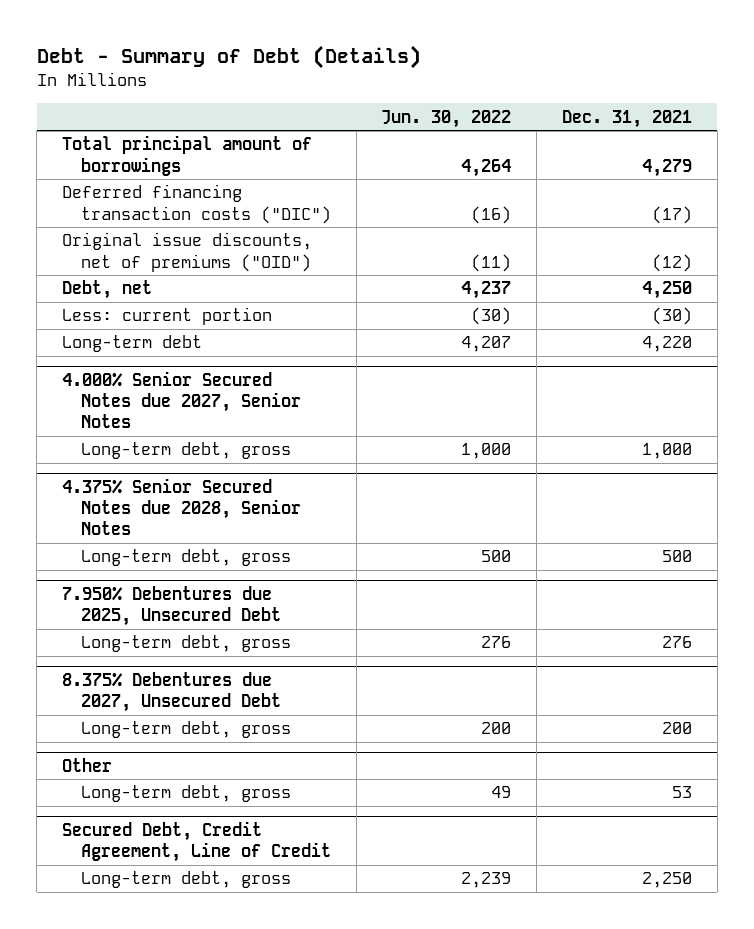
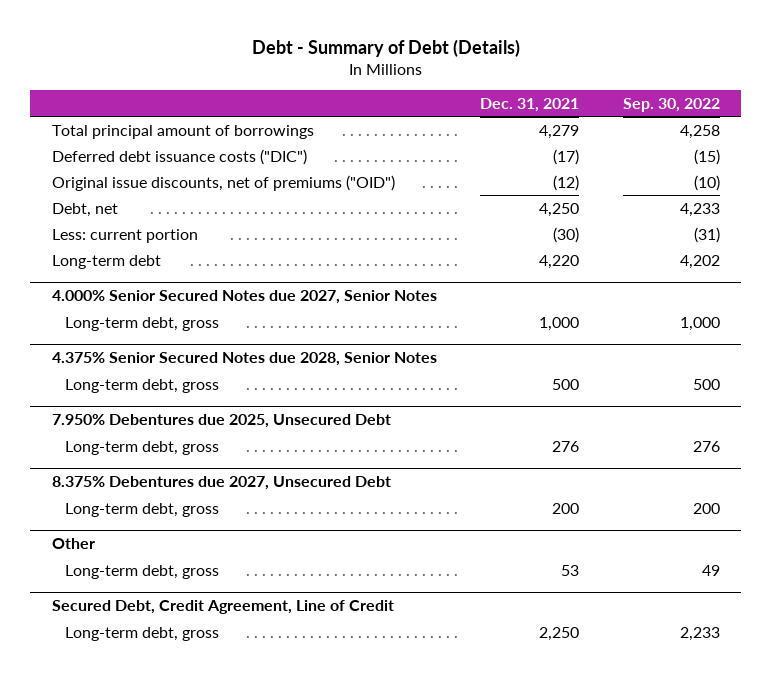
[381,109,512,128] Jun. 30, 2022 -> none
none -> [622,97,720,112] Sep. 30, 2022
[62,184,331,224] Deferred financing transaction costs ("DIC") -> [51,148,307,165] Deferred debt issuance costs ("DIC")

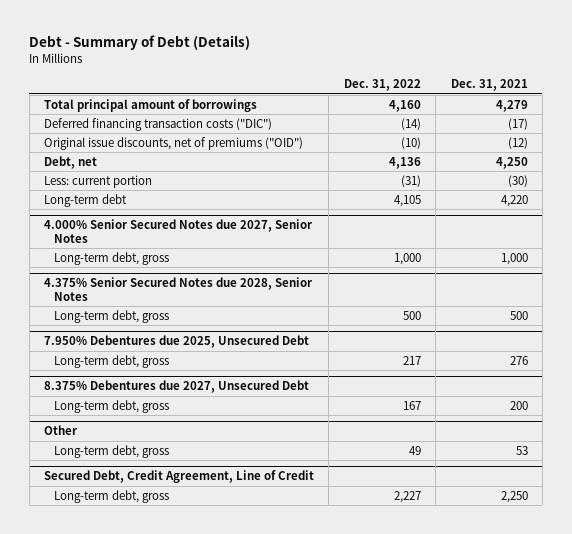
[622,97,720,112] Sep. 30, 2022 -> none
none -> [343,79,421,92] Dec. 31, 2022
[51,148,307,165] Deferred debt issuance costs ("DIC") -> [44,117,273,131] Deferred financing transaction costs ("DIC")

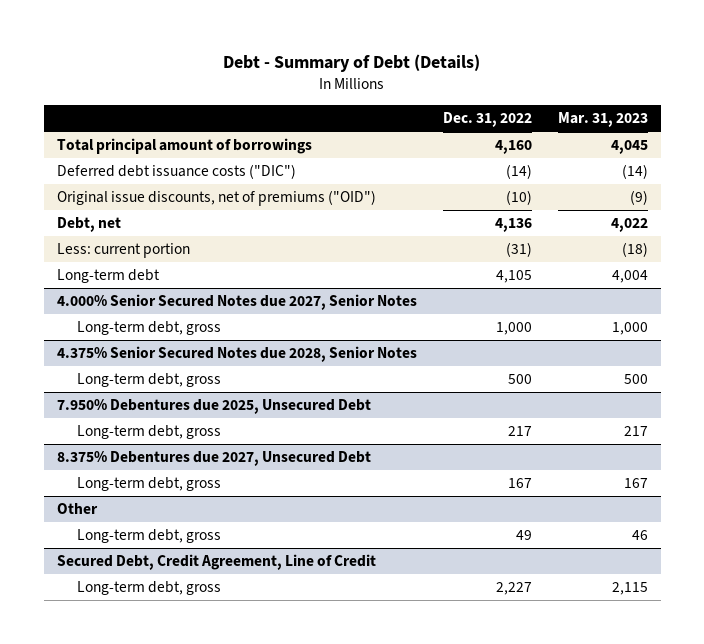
[450,79,528,92] Dec. 31, 2021 -> none
none -> [557,112,648,128] Mar. 31, 2023
[44,117,273,131] Deferred financing transaction costs ("DIC") -> [56,164,296,180] Deferred debt issuance costs ("DIC")

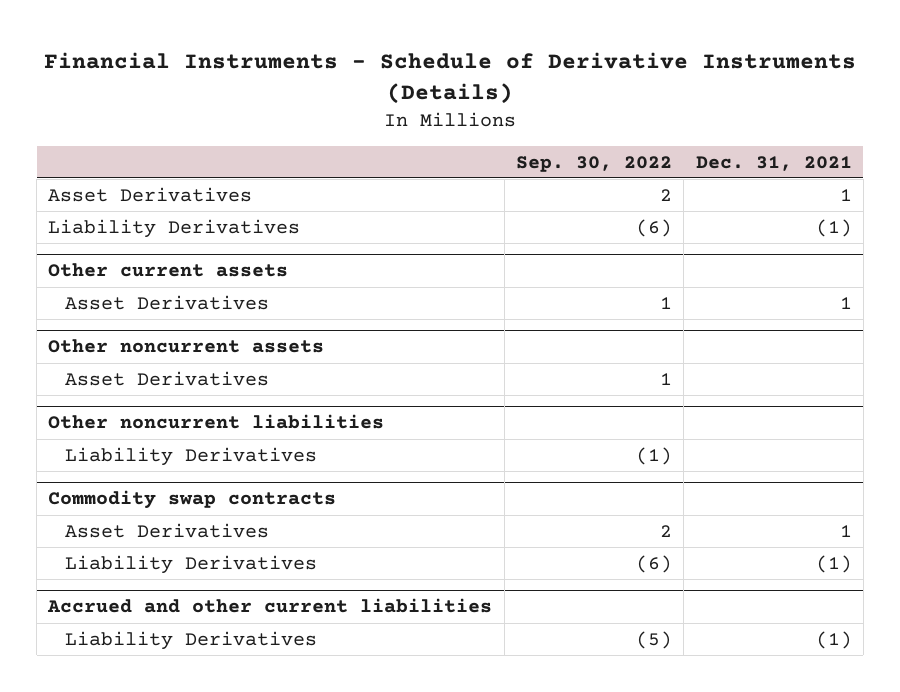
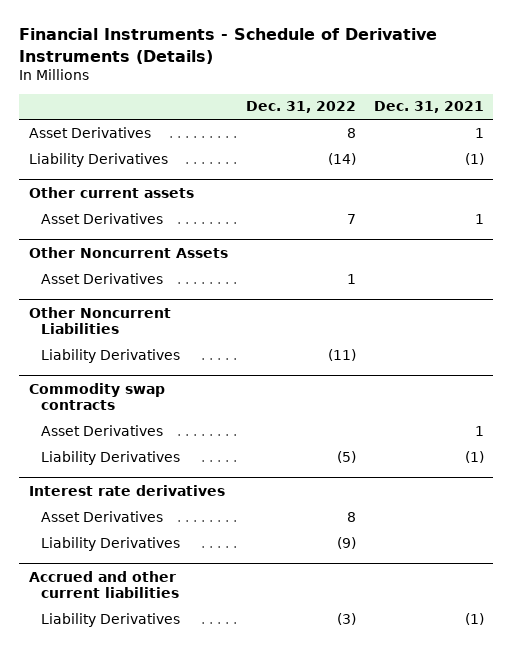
[516,155,673,172] Sep. 30, 2022 -> none
none -> [245,101,356,114] Dec. 31, 2022
[48,339,325,354] Other noncurrent assets -> [28,246,228,258] Other Noncurrent Assets
[48,414,385,430] Other noncurrent liabilities -> [28,306,171,334] Other Noncurrent Liabilities
none -> [28,484,225,496] Interest rate derivatives
none -> [41,510,164,522] Asset Derivatives
none -> [41,536,181,551] Liability Derivatives

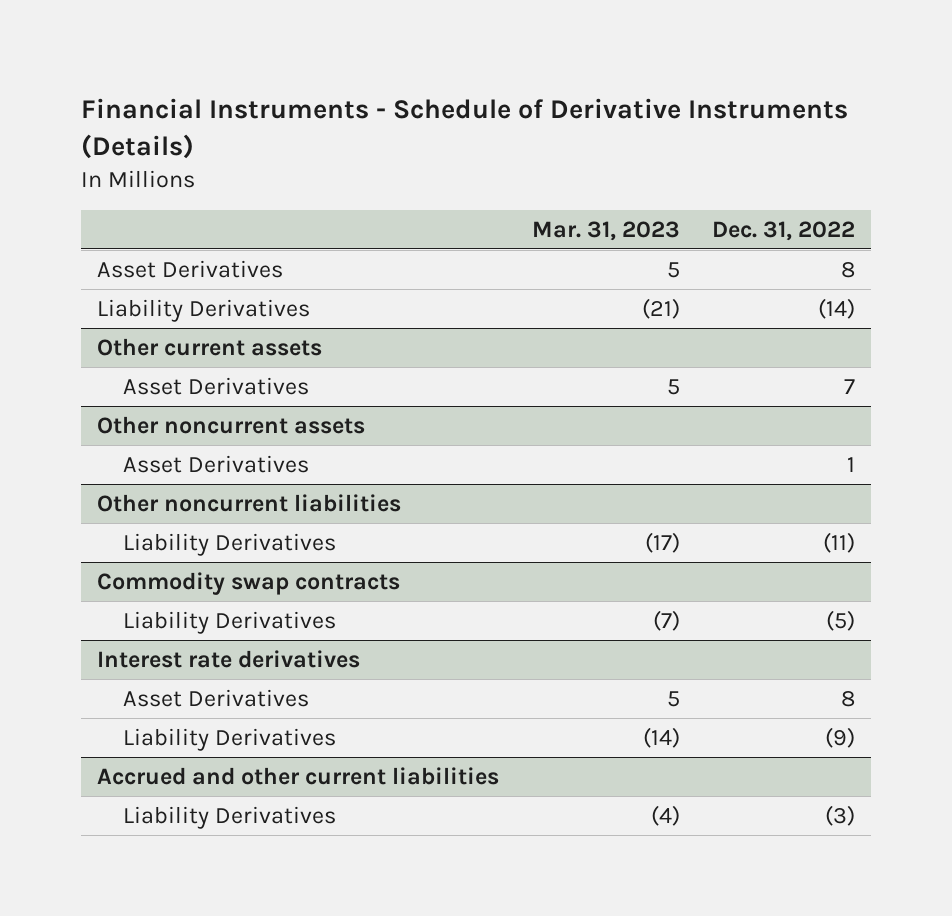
[374,101,485,114] Dec. 31, 2021 -> none
none -> [531,221,680,242] Mar. 31, 2023
[28,246,228,258] Other Noncurrent Assets -> [97,415,366,434] Other noncurrent assets
[28,306,171,334] Other Noncurrent Liabilities -> [97,493,402,512] Other noncurrent liabilities
[41,424,164,436] Asset Derivatives -> none

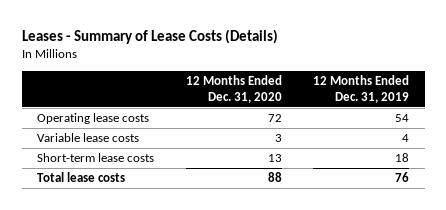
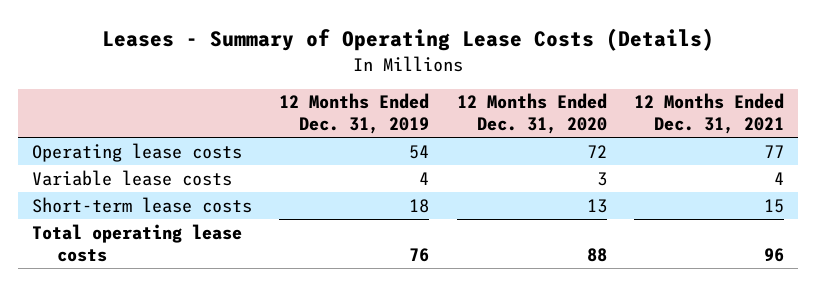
[21,29,278,45] Leases - Summary of Lease Costs (Details) -> [101,28,714,52] Leases - Summary of Operating Lease Costs (Details)
none -> [633,93,784,135] 12 Months Ended Dec. 31, 2021
[37,172,126,183] Total lease costs -> [31,223,242,262] Total operating lease costs

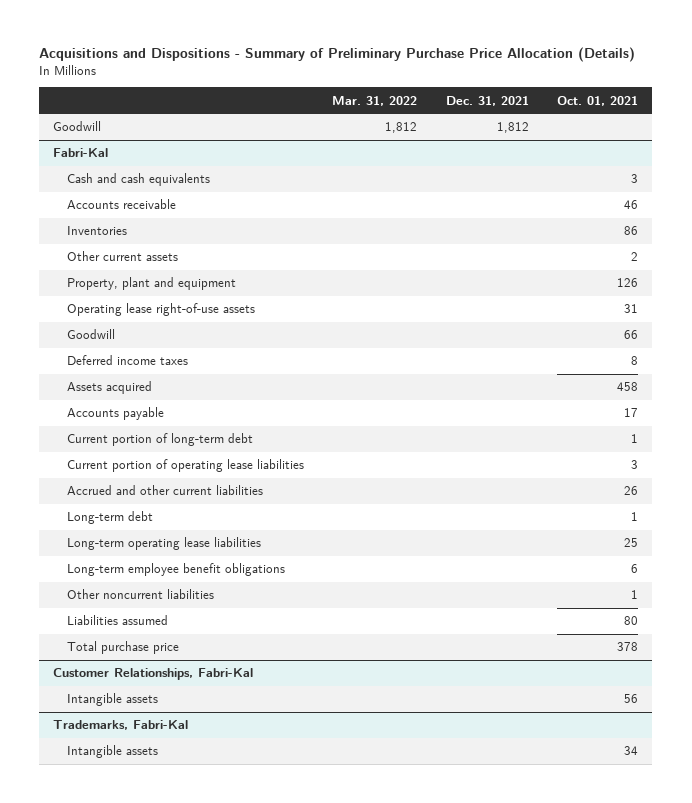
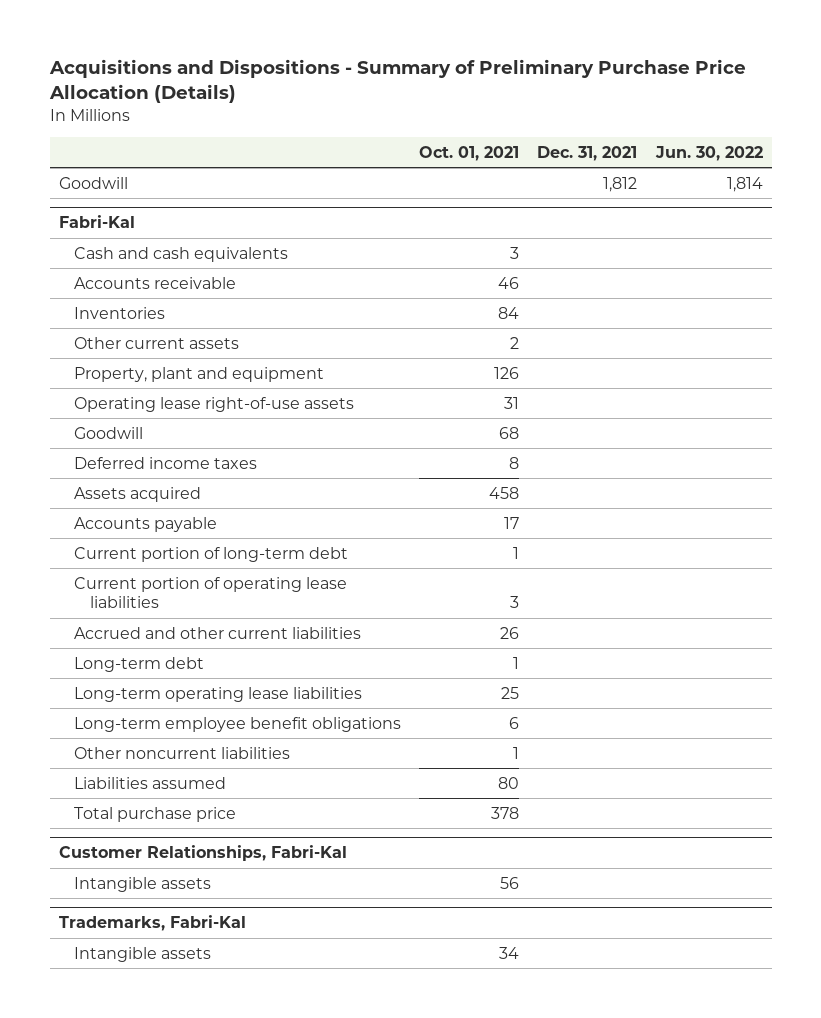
[332,95,418,106] Mar. 31, 2022 -> none
none -> [654,145,763,161] Jun. 30, 2022
[624,226,639,236] 86 -> [498,306,520,319] 84
[624,330,639,340] 66 -> [499,426,520,439] 68

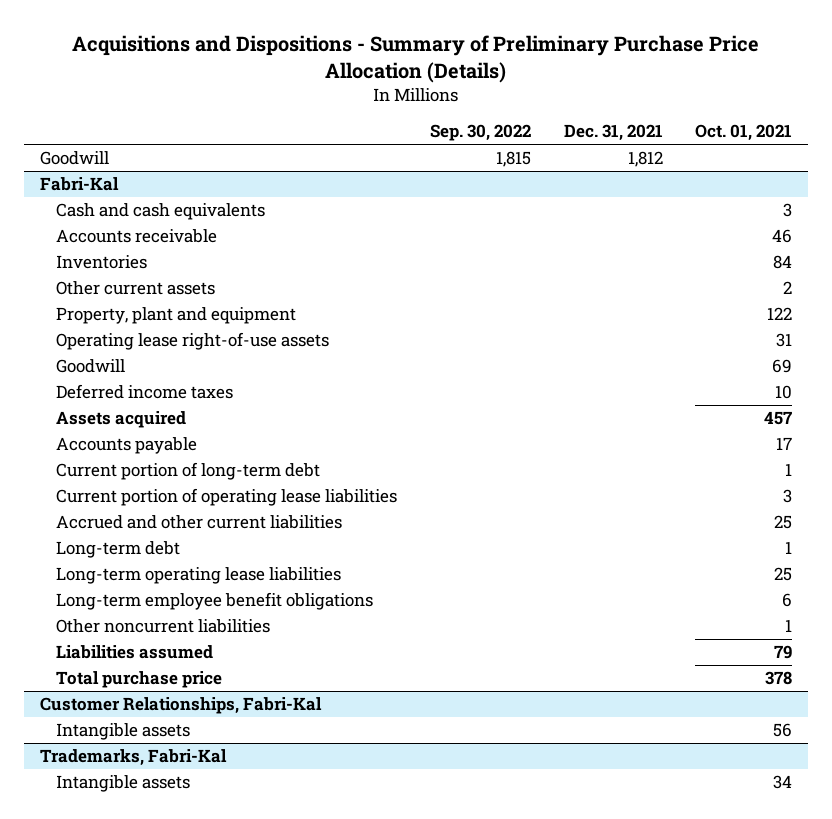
[654,145,763,161] Jun. 30, 2022 -> none
none -> [429,124,531,142] Sep. 30, 2022
[494,366,520,379] 126 -> [767,307,793,321] 122
[499,426,520,439] 68 -> [772,359,793,374] 69
[509,456,520,469] 8 -> [775,385,793,400] 10
[489,486,520,499] 458 -> [764,411,793,426] 457
[500,626,520,639] 26 -> [774,515,793,530] 25
[498,776,520,789] 80 -> [774,645,793,660] 79

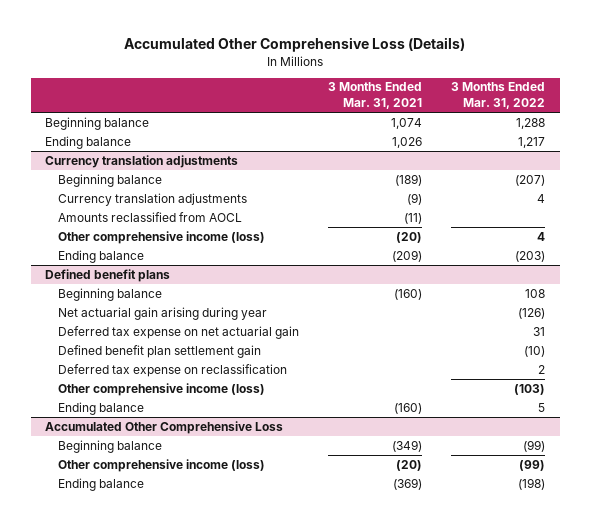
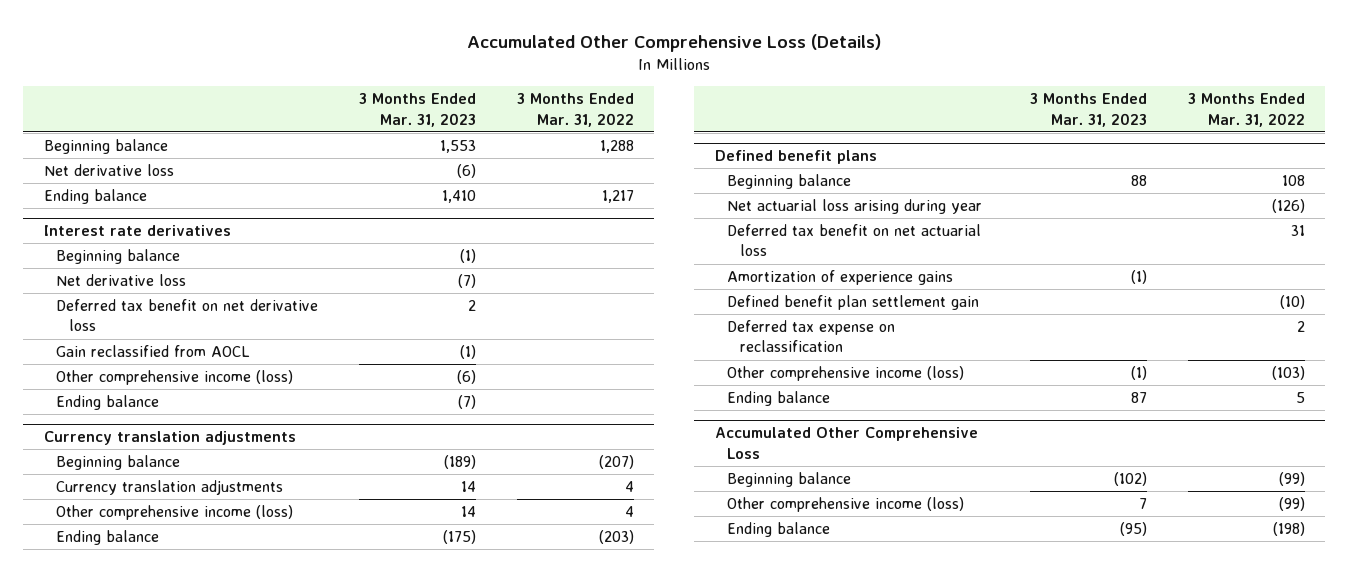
[327,82,422,110] 3 Months Ended Mar. 31, 2021 -> none
none -> [359,93,477,127] 3 Months Ended Mar. 31, 2023
none -> [43,164,174,177] Net derivative loss
none -> [43,225,231,237] Interest rate derivatives
none -> [56,249,181,265] Beginning balance
none -> [56,274,187,287] Net derivative loss
none -> [56,299,319,332] Deferred tax benefit on net derivative loss
none -> [56,345,251,358] Gain reclassified from AOCL
none -> [56,370,294,386] Other comprehensive income (loss)
none -> [56,395,160,411] Ending balance
[57,211,242,222] Amounts reclassified from AOCL -> none
[57,306,267,320] Net actuarial gain arising during year -> [727,199,983,215] Net actuarial loss arising during year
[57,325,299,339] Deferred tax expense on net actuarial gain -> [727,224,982,257] Deferred tax benefit on net actuarial loss
none -> [727,270,954,286] Amortization of experience gains

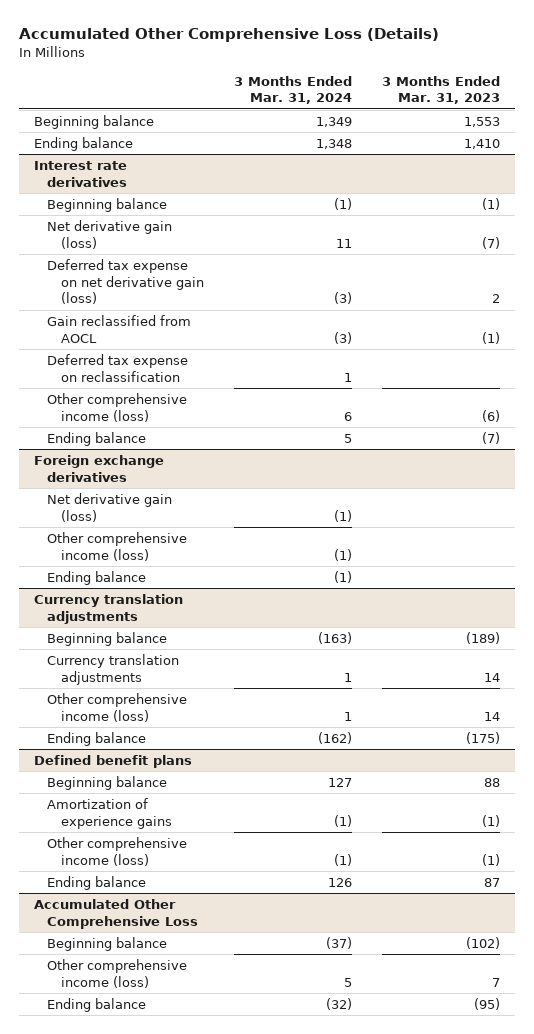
[516,93,634,127] 3 Months Ended Mar. 31, 2022 -> none
none -> [233,75,352,105] 3 Months Ended Mar. 31, 2024
[43,164,174,177] Net derivative loss -> none
[56,274,187,287] Net derivative loss -> [47,219,173,249] Net derivative gain (loss)
[56,299,319,332] Deferred tax benefit on net derivative loss -> [47,258,204,305] Deferred tax expense on net derivative gain (loss)
none -> [47,353,189,382] Deferred tax expense on reclassification
none -> [34,454,165,482] Foreign exchange derivatives
none -> [47,492,173,522] Net derivative gain (loss)
none -> [47,531,188,561] Other comprehensive income (loss)
none -> [47,570,147,585] Ending balance
[727,199,983,215] Net actuarial loss arising during year -> none
[727,224,982,257] Deferred tax benefit on net actuarial loss -> none
[727,295,980,311] Defined benefit plan settlement gain -> none
[727,320,896,353] Deferred tax expense on reclassification -> none

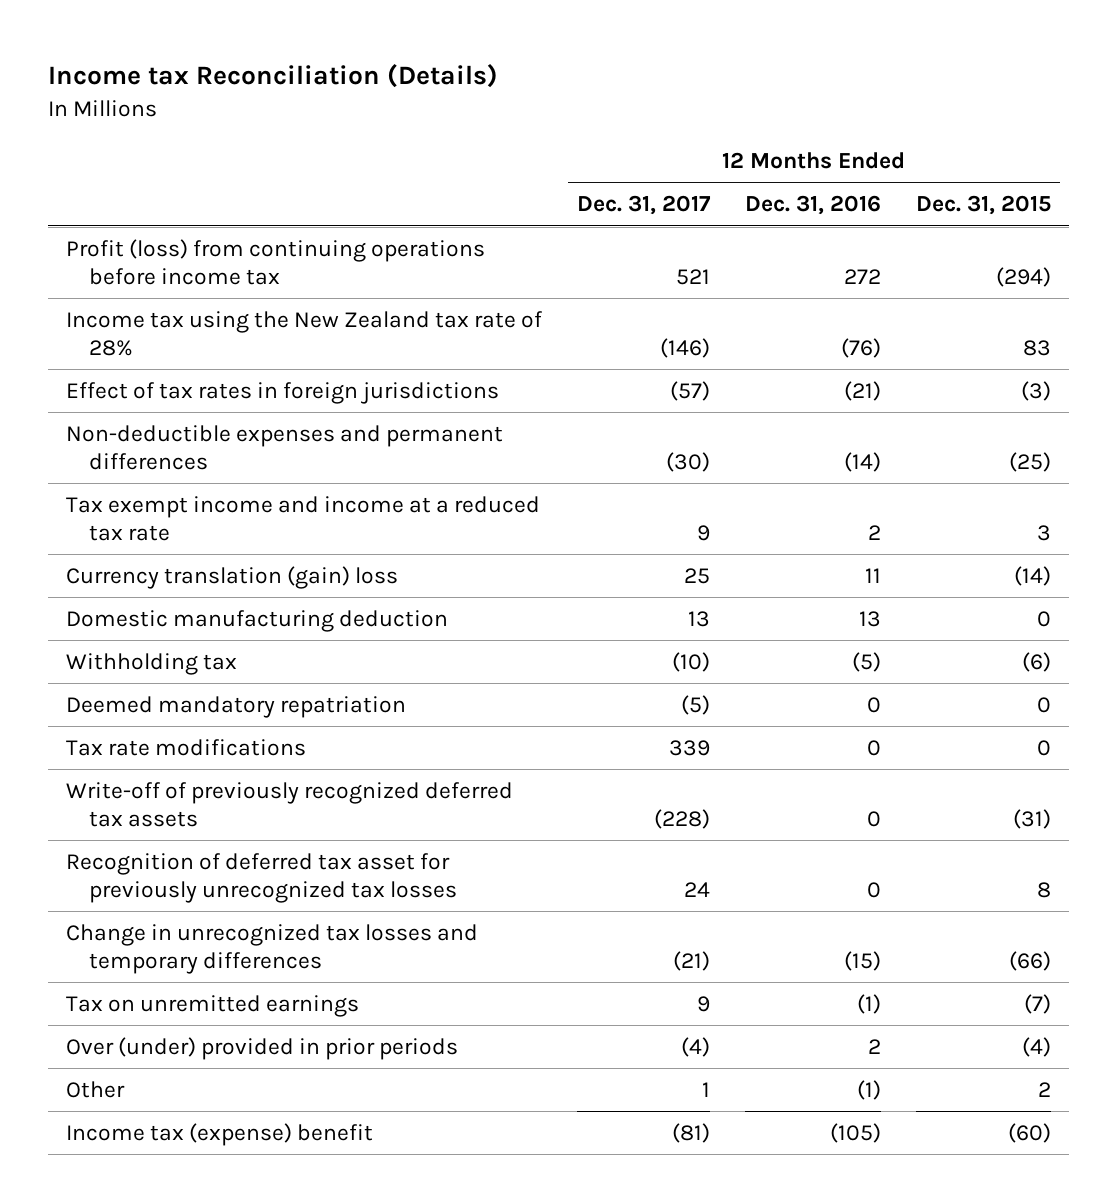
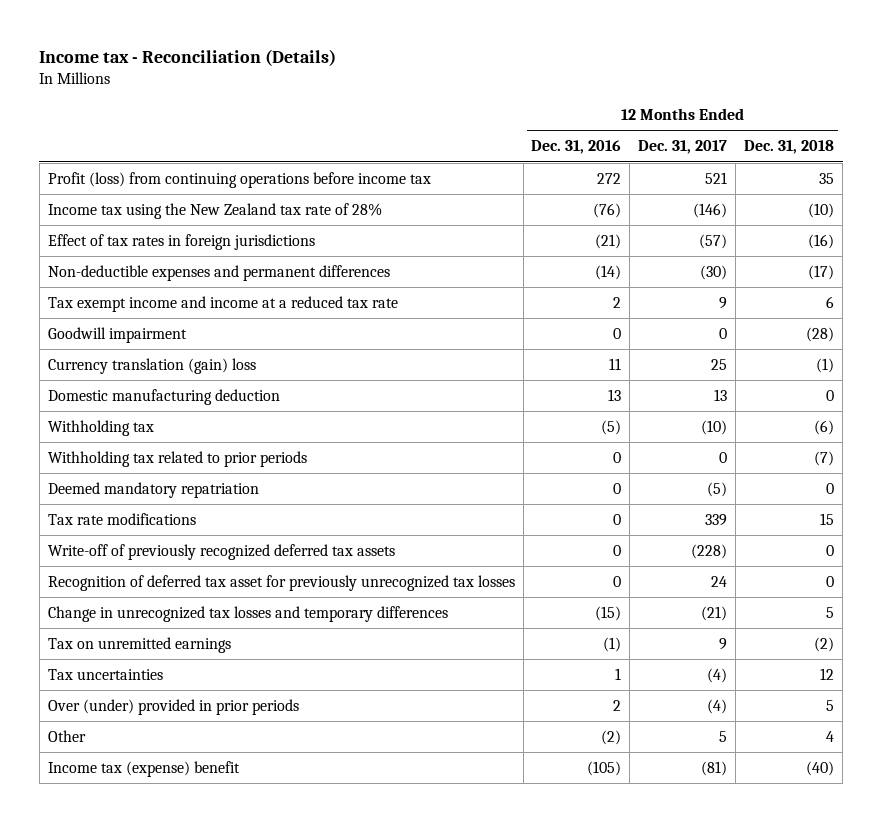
[48,64,499,89] Income tax Reconciliation (Details) -> [39,49,337,67] Income tax - Reconciliation (Details)
[916,195,1052,216] Dec. 31, 2015 -> none
none -> [744,140,835,155] Dec. 31, 2018
none -> [47,326,187,343] Goodwill impairment
none -> [47,450,307,467] Withholding tax related to prior periods
none -> [47,668,163,680] Tax uncertainties
[701,1082,710,1098] 1 -> [719,730,728,742] 5
[857,1080,882,1101] (1) -> [601,729,622,745] (2)

